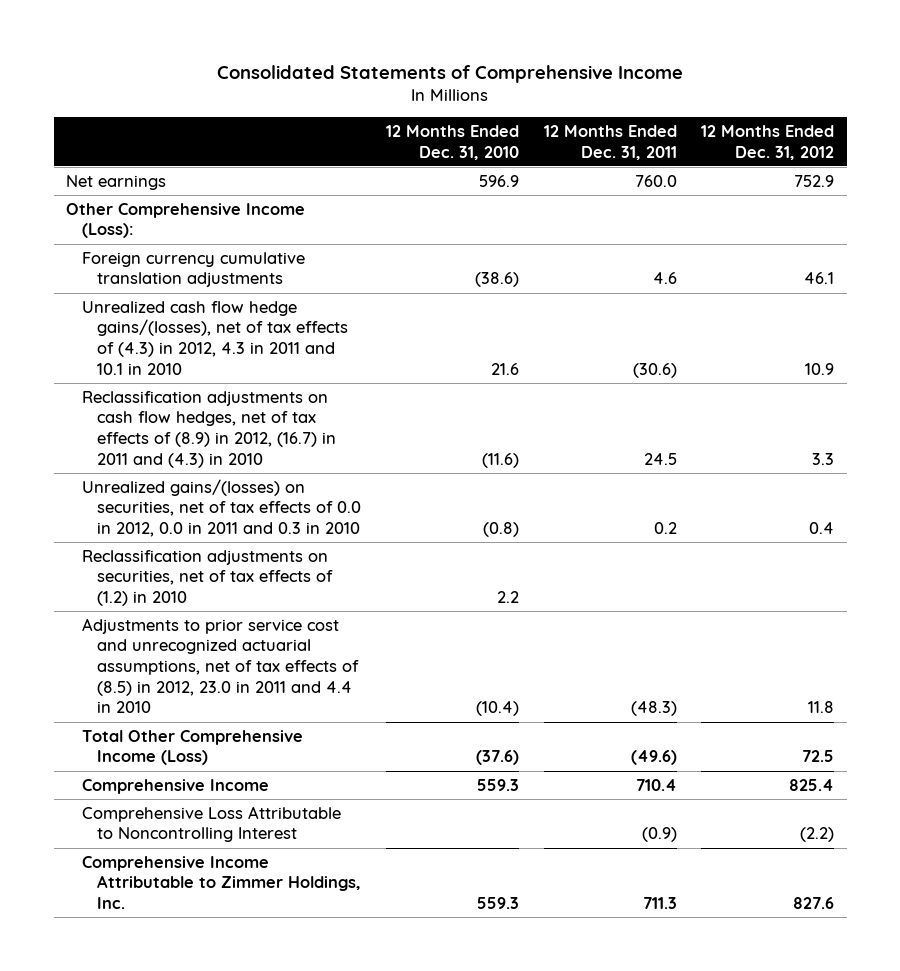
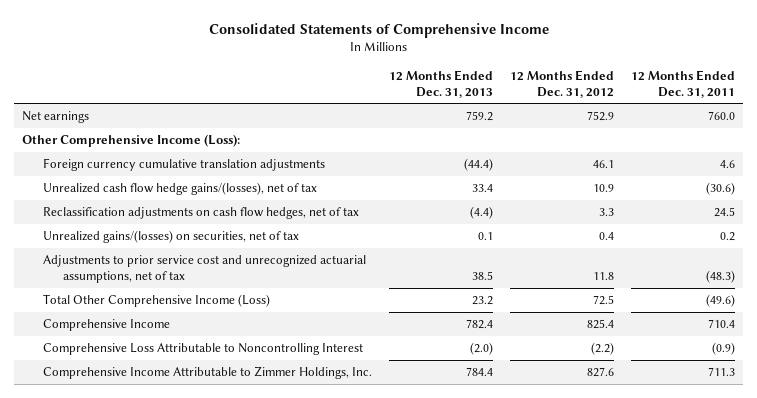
[385,124,519,160] 12 Months Ended Dec. 31, 2010 -> none
none -> [388,69,493,98] 12 Months Ended Dec. 31, 2013
[81,549,334,607] Reclassification adjustments on securities, net of tax effects of (1.2) in 2010 -> none
[81,300,349,375] Unrealized cash flow hedge gains/(losses), net of tax effects of (4.3) in 2012, 4.3 in 2011 and 10.1 in 2010 -> [42,181,317,195] Unrealized cash flow hedge gains/(losses), net of tax
[81,390,337,468] Reclassification adjustments on cash flow hedges, net of tax effects of (8.9) in 2012, (16.7) in 2011 and (4.3) in 2010 -> [42,206,359,219] Reclassification adjustments on cash flow hedges, net of tax
[81,478,362,538] Unrealized gains/(losses) on securities, net of tax effects of 0.0 in 2012, 0.0 in 2011 and 0.3 in 2010 -> [42,229,299,243] Unrealized gains/(losses) on securities, net of tax
[81,617,360,714] Adjustments to prior service cost and unrecognized actuarial assumptions, net of tax effects of (8.5) in 2012, 23.0 in 2011 and 4.4 in 2010 -> [42,254,366,283] Adjustments to prior service cost and unrecognized actuarial assumptions, net of tax

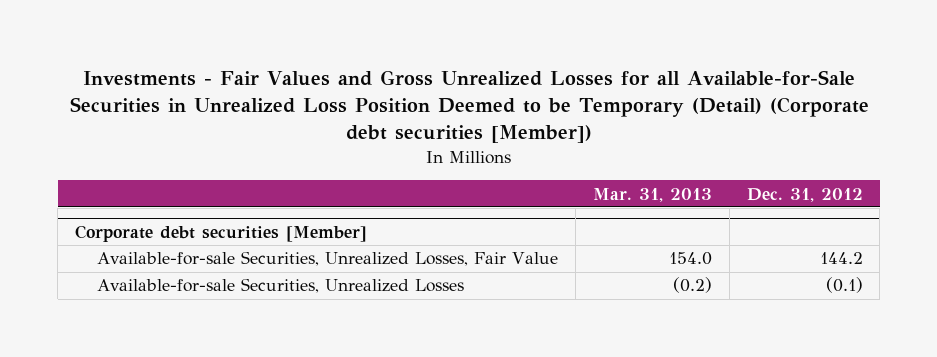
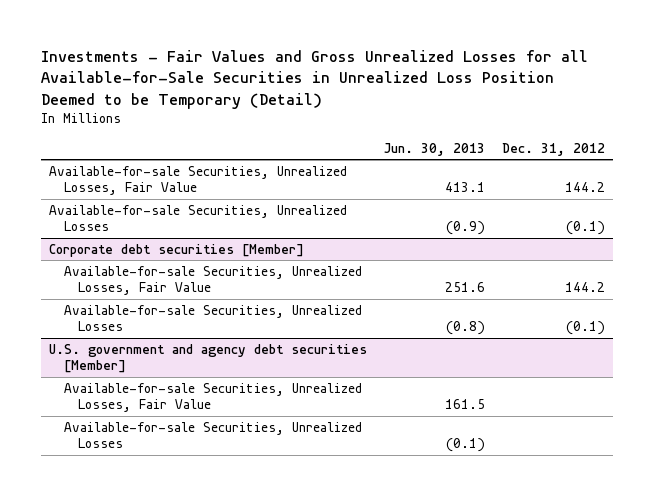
[69,69,869,144] Investments - Fair Values and Gross Unrealized Losses for all Available-for-Sale Securities in Unrealized Loss Position Deemed to be Temporary (Detail) (Corporate debt securities [Member]) -> [40,50,588,109] Investments - Fair Values and Gross Unrealized Losses for all Available-for-Sale Securities in Unrealized Loss Position Deemed to be Temporary (Detail)
[592,187,712,202] Mar. 31, 2013 -> none
none -> [383,142,485,156] Jun. 30, 2013
none -> [49,165,348,196] Available-for-sale Securities, Unrealized Losses, Fair Value
none -> [49,204,348,232] Available-for-sale Securities, Unrealized Losses
none -> [49,343,368,374] U.S. government and agency debt securities [Member]
none -> [63,382,362,413] Available-for-sale Securities, Unrealized Losses, Fair Value
none -> [63,421,362,449] Available-for-sale Securities, Unrealized Losses

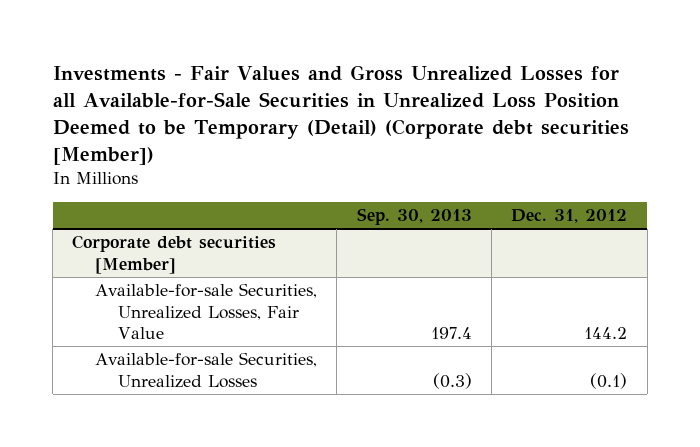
[40,50,588,109] Investments - Fair Values and Gross Unrealized Losses for all Available-for-Sale Securities in Unrealized Loss Position Deemed to be Temporary (Detail) -> [52,64,629,165] Investments - Fair Values and Gross Unrealized Losses for all Available-for-Sale Securities in Unrealized Loss Position Deemed to be Temporary (Detail) (Corporate debt securities [Member])
[383,142,485,156] Jun. 30, 2013 -> none
none -> [356,207,472,225] Sep. 30, 2013
[49,165,348,196] Available-for-sale Securities, Unrealized Losses, Fair Value -> none
[49,204,348,232] Available-for-sale Securities, Unrealized Losses -> none
[49,343,368,374] U.S. government and agency debt securities [Member] -> none
[63,382,362,413] Available-for-sale Securities, Unrealized Losses, Fair Value -> none
[63,421,362,449] Available-for-sale Securities, Unrealized Losses -> none

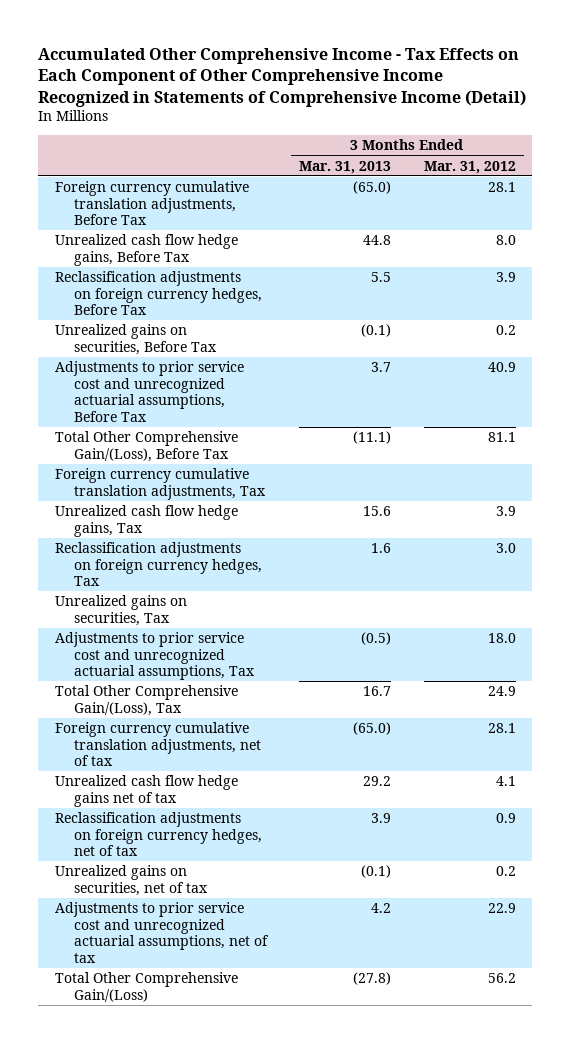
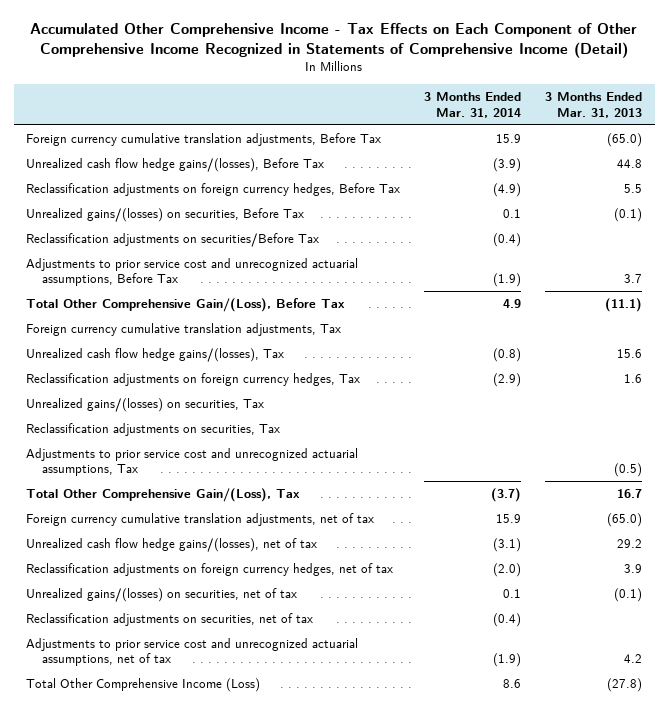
[423,160,516,174] Mar. 31, 2012 -> none
none -> [424,92,522,118] 3 Months Ended Mar. 31, 2014
[54,234,238,266] Unrealized cash flow hedge gains, Before Tax -> [26,158,325,173] Unrealized cash flow hedge gains/(losses), Before Tax
[54,324,217,355] Unrealized gains on securities, Before Tax -> [26,208,305,223] Unrealized gains/(losses) on securities, Before Tax
none -> [26,233,320,248] Reclassification adjustments on securities/Before Tax
[54,505,238,537] Unrealized cash flow hedge gains, Tax -> [26,348,285,363] Unrealized cash flow hedge gains/(losses), Tax
[54,595,187,626] Unrealized gains on securities, Tax -> [26,398,265,413] Unrealized gains/(losses) on securities, Tax
none -> [26,423,281,437] Reclassification adjustments on securities, Tax
[54,775,238,807] Unrealized cash flow hedge gains net of tax -> [26,538,318,553] Unrealized cash flow hedge gains/(losses), net of tax
[54,865,208,896] Unrealized gains on securities, net of tax -> [26,588,298,603] Unrealized gains/(losses) on securities, net of tax
none -> [26,613,314,627] Reclassification adjustments on securities, net of tax
[54,972,238,1002] Total Other Comprehensive Gain/(Loss) -> [26,678,261,693] Total Other Comprehensive Income (Loss)

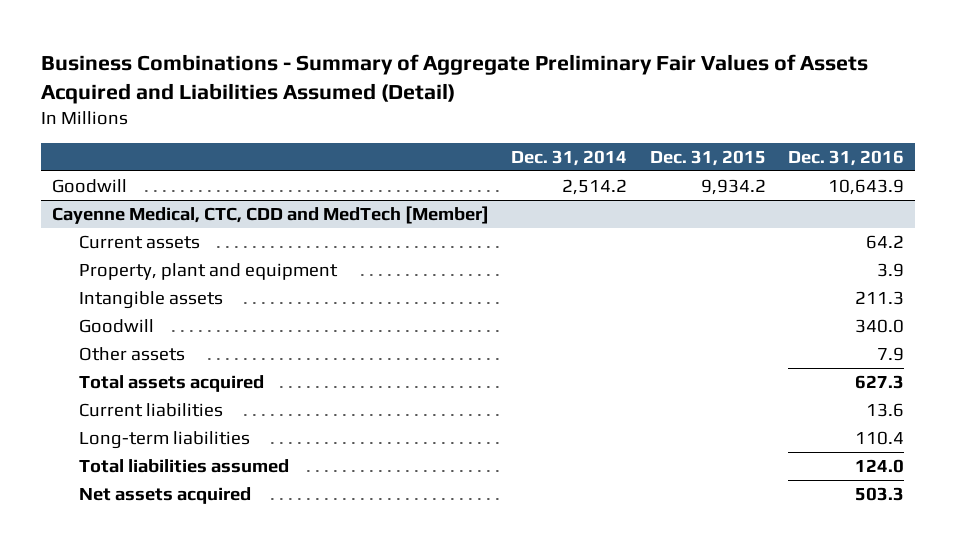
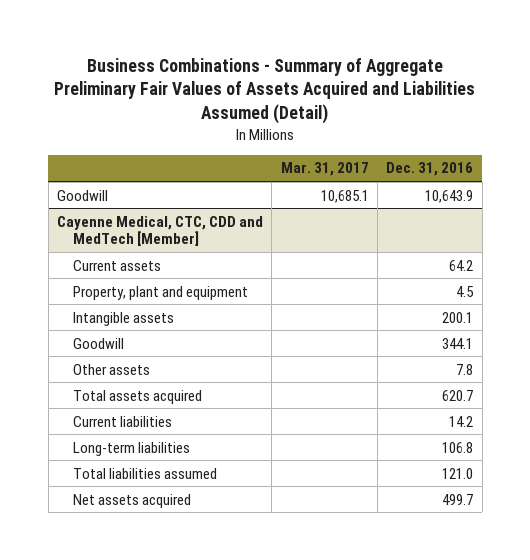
[511,149,628,166] Dec. 31, 2014 -> none
[649,149,766,166] Dec. 31, 2015 -> none
none -> [280,162,369,177] Mar. 31, 2017
[876,263,904,278] 3.9 -> [456,285,475,297] 4.5
[854,291,904,306] 211.3 -> [442,311,474,323] 200.1
[854,319,904,334] 340.0 -> [442,337,474,349] 344.1
[876,347,904,362] 7.9 -> [456,363,474,375] 7.8
[854,375,904,390] 627.3 -> [442,389,474,401] 620.7
[865,403,904,418] 13.6 -> [449,415,474,427] 14.2
[854,431,904,446] 110.4 -> [442,441,474,453] 106.8
[854,459,904,474] 124.0 -> [442,467,474,479] 121.0
[854,487,904,502] 503.3 -> [442,493,474,505] 499.7

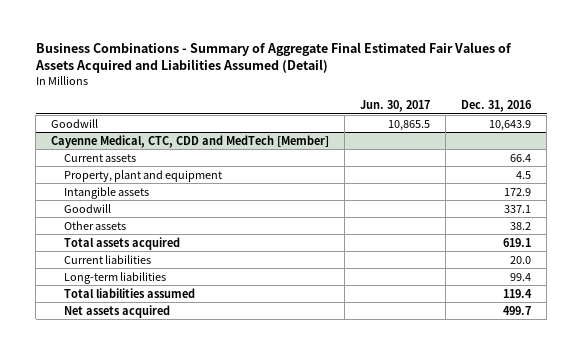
[54,57,476,125] Business Combinations - Summary of Aggregate Preliminary Fair Values of Assets Acquired and Liabilities Assumed (Detail) -> [34,42,512,74] Business Combinations - Summary of Aggregate Final Estimated Fair Values of Assets Acquired and Liabilities Assumed (Detail)
[280,162,369,177] Mar. 31, 2017 -> none
none -> [360,100,431,113] Jun. 30, 2017
[449,259,474,271] 64.2 -> [510,153,532,162] 66.4
[442,311,474,323] 200.1 -> [504,187,532,196] 172.9
[442,337,474,349] 344.1 -> [504,204,532,213] 337.1
[456,363,474,375] 7.8 -> [510,221,532,230] 38.2
[442,389,474,401] 620.7 -> [503,237,532,247] 619.1
[449,415,474,427] 14.2 -> [510,255,532,264] 20.0
[442,441,474,453] 106.8 -> [510,272,532,281] 99.4
[442,467,474,479] 121.0 -> [503,288,533,298] 119.4

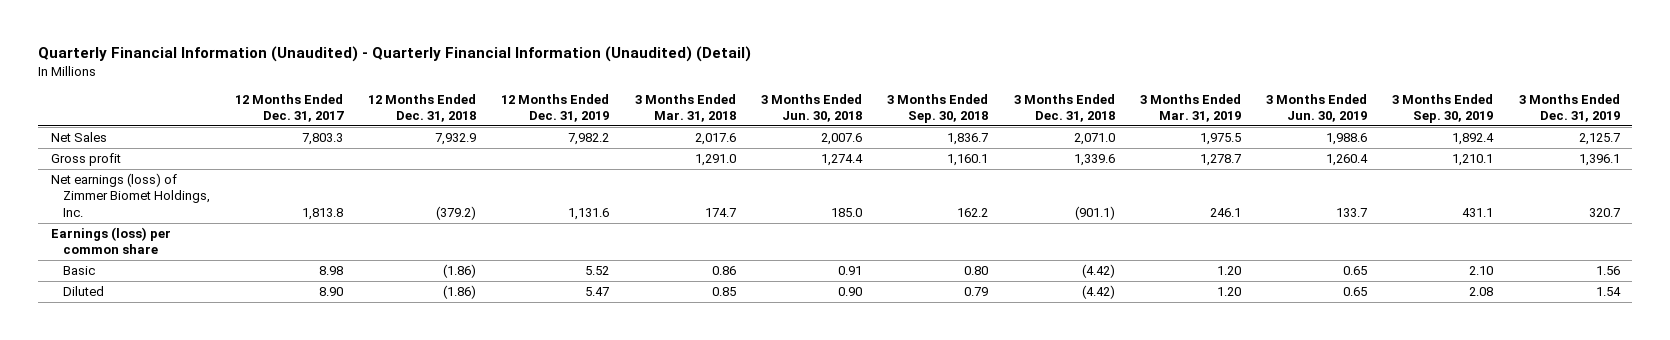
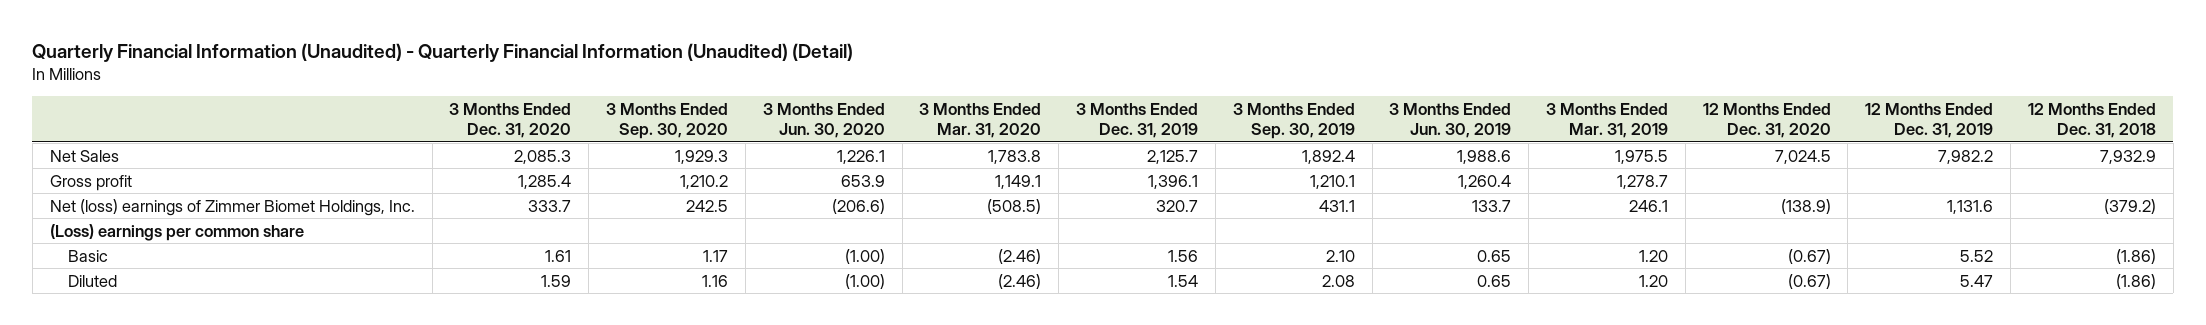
[234,93,344,122] 12 Months Ended Dec. 31, 2017 -> none
[634,93,736,122] 3 Months Ended Mar. 31, 2018 -> none
[761,93,863,122] 3 Months Ended Jun. 30, 2018 -> none
[887,93,989,123] 3 Months Ended Sep. 30, 2018 -> none
[1013,93,1115,122] 3 Months Ended Dec. 31, 2018 -> none
none -> [449,102,572,139] 3 Months Ended Dec. 31, 2020
none -> [606,102,729,140] 3 Months Ended Sep. 30, 2020
none -> [762,102,885,139] 3 Months Ended Jun. 30, 2020
none -> [919,102,1042,139] 3 Months Ended Mar. 31, 2020
none -> [1702,102,1831,139] 12 Months Ended Dec. 31, 2020
[50,173,210,217] Net earnings (loss) of Zimmer Biomet Holdings, Inc. -> [49,198,415,216] Net (loss) earnings of Zimmer Biomet Holdings, Inc.
[50,227,171,255] Earnings (loss) per common share -> [49,223,304,241] (Loss) earnings per common share

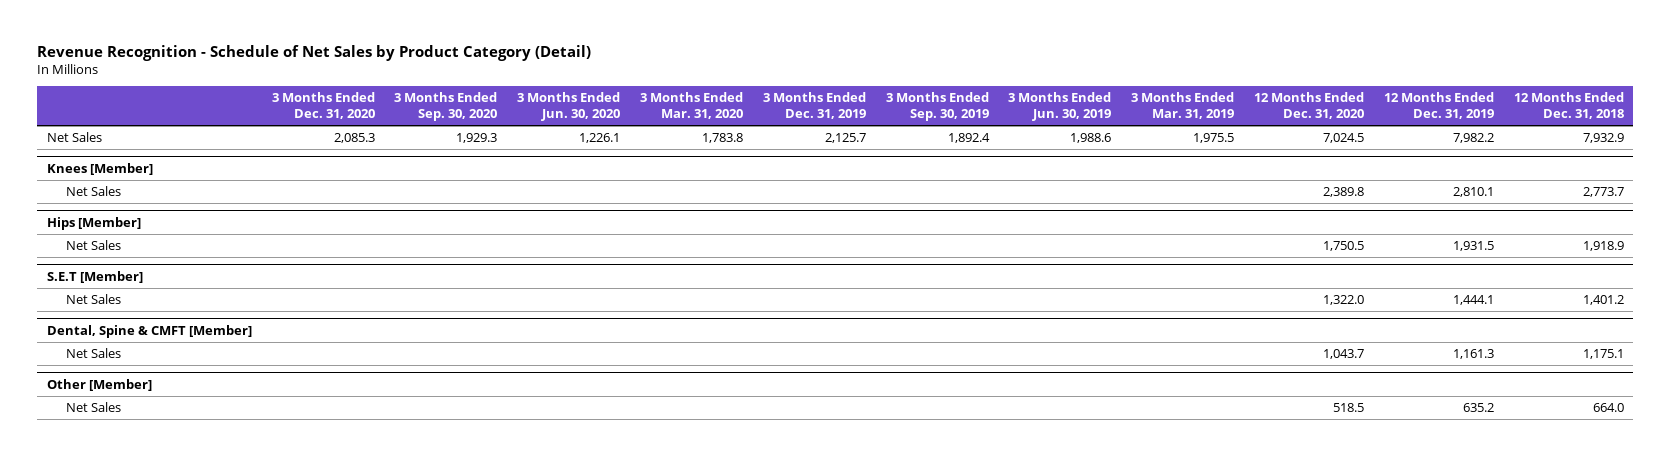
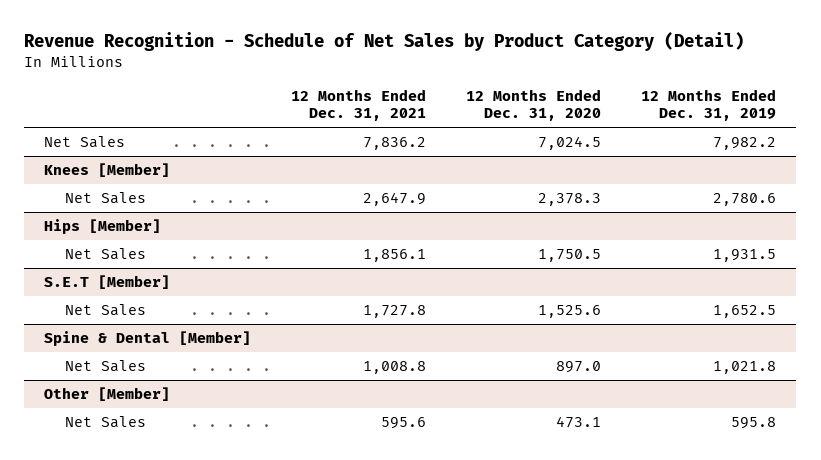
[271,92,375,119] 3 Months Ended Dec. 31, 2020 -> none
[394,92,498,121] 3 Months Ended Sep. 30, 2020 -> none
[517,92,621,121] 3 Months Ended Jun. 30, 2020 -> none
[640,92,744,119] 3 Months Ended Mar. 31, 2020 -> none
[762,92,866,119] 3 Months Ended Dec. 31, 2019 -> none
[885,92,989,121] 3 Months Ended Sep. 30, 2019 -> none
[1008,92,1112,121] 3 Months Ended Jun. 30, 2019 -> none
[1131,92,1235,119] 3 Months Ended Mar. 31, 2019 -> none
[1513,92,1624,119] 12 Months Ended Dec. 31, 2018 -> none
none -> [291,88,427,122] 12 Months Ended Dec. 31, 2021
[1322,187,1364,198] 2,389.8 -> [538,193,602,207] 2,378.3
[1452,187,1494,198] 2,810.1 -> [713,193,777,207] 2,780.6
[1322,295,1364,306] 1,322.0 -> [538,305,602,319] 1,525.6
[1452,295,1494,306] 1,444.1 -> [713,305,777,319] 1,652.5
[46,324,252,338] Dental, Spine & CMFT [Member] -> [44,331,252,347] Spine & Dental [Member]
[1322,349,1364,360] 1,043.7 -> [556,361,602,374] 897.0
[1452,349,1494,360] 1,161.3 -> [713,361,777,375] 1,021.8
[1332,403,1364,413] 518.5 -> [556,416,602,429] 473.1
[1462,403,1494,413] 635.2 -> [731,417,777,430] 595.8

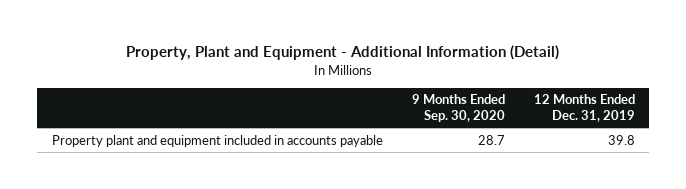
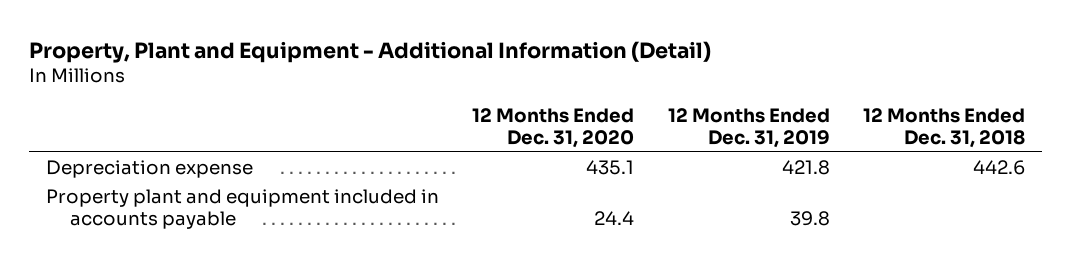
[411,94,505,122] 9 Months Ended Sep. 30, 2020 -> none
none -> [472,107,635,148] 12 Months Ended Dec. 31, 2020
none -> [863,107,1026,148] 12 Months Ended Dec. 31, 2018
none -> [45,160,253,179] Depreciation expense

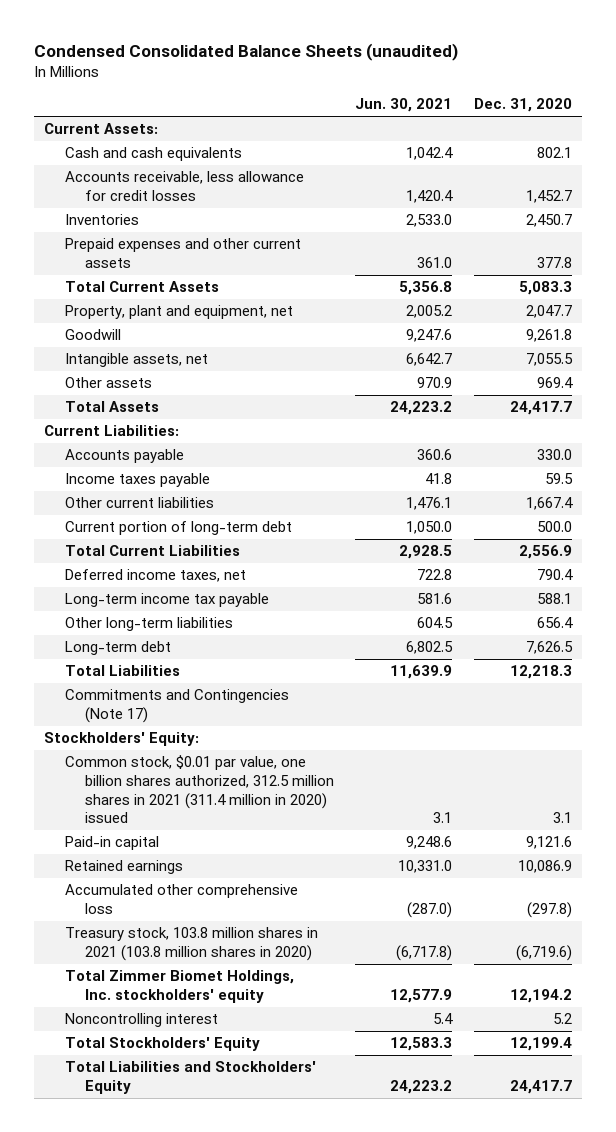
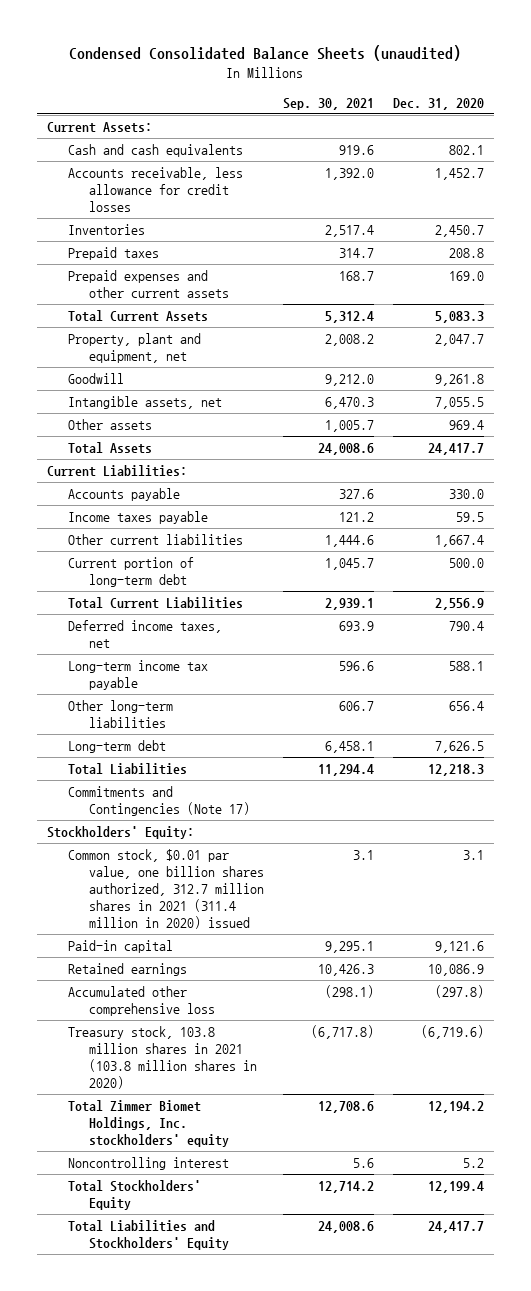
[355,98,453,113] Jun. 30, 2021 -> none
none -> [282,97,374,110] Sep. 30, 2021
none -> [67,246,159,260] Prepaid taxes
[536,257,572,269] 377.8 -> [449,270,485,281] 169.0
[64,755,335,824] Common stock, $0.01 par value, one billion shares authorized, 312.5 million shares in 2021 (311.4 million in 2020) issued -> [67,848,264,930] Common stock, $0.01 par value, one billion shares authorized, 312.7 million shares in 2021 (311.4 million in 2020) issued

